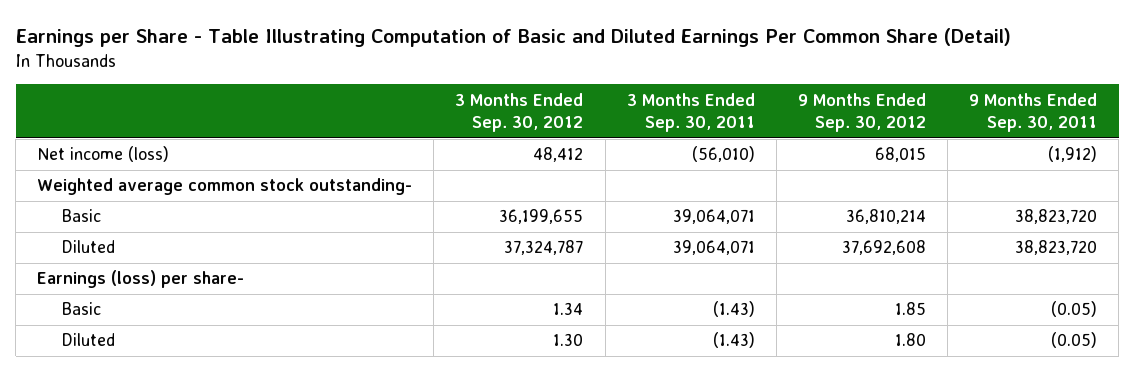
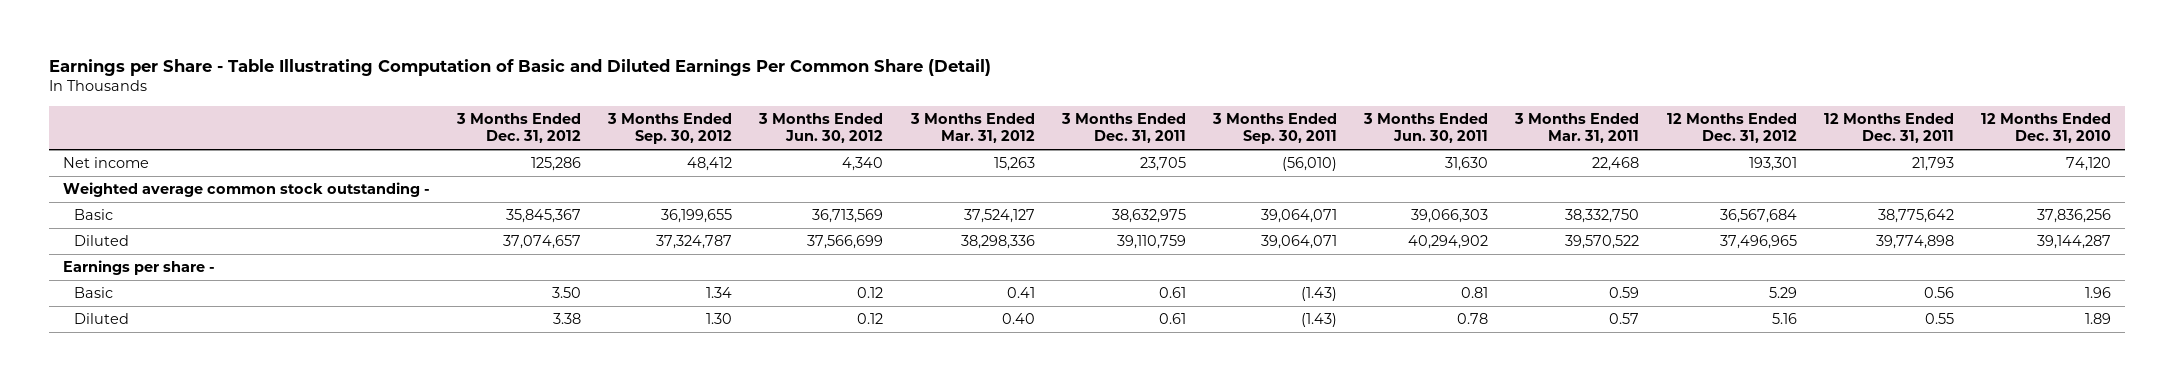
[797,92,926,133] 9 Months Ended Sep. 30, 2012 -> none
[969,92,1098,133] 9 Months Ended Sep. 30, 2011 -> none
none -> [456,112,582,144] 3 Months Ended Dec. 31, 2012
none -> [758,112,884,144] 3 Months Ended Jun. 30, 2012
none -> [909,112,1035,144] 3 Months Ended Mar. 31, 2012
none -> [1060,112,1186,144] 3 Months Ended Dec. 31, 2011
none -> [1363,112,1489,144] 3 Months Ended Jun. 30, 2011
none -> [1514,112,1640,144] 3 Months Ended Mar. 31, 2011
none -> [1666,112,1797,144] 12 Months Ended Dec. 31, 2012
none -> [1823,112,1954,144] 12 Months Ended Dec. 31, 2011
none -> [1980,112,2111,144] 12 Months Ended Dec. 31, 2010
[37,146,170,163] Net income (loss) -> [62,156,149,168] Net income
[37,178,413,196] Weighted average common stock outstanding- -> [62,181,430,197] Weighted average common stock outstanding -
[37,270,245,289] Earnings (loss) per share- -> [62,259,215,275] Earnings per share -

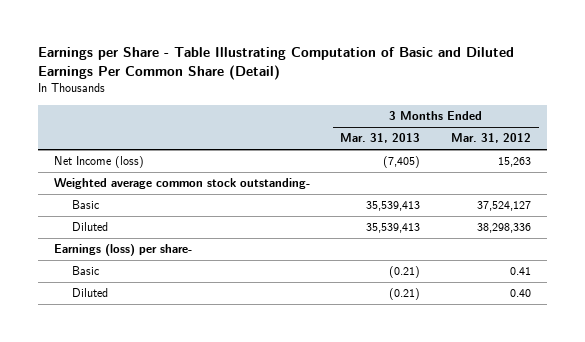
[456,112,582,144] 3 Months Ended Dec. 31, 2012 -> none
[607,112,733,145] 3 Months Ended Sep. 30, 2012 -> none
[758,112,884,144] 3 Months Ended Jun. 30, 2012 -> none
[1060,112,1186,144] 3 Months Ended Dec. 31, 2011 -> none
[1212,112,1338,145] 3 Months Ended Sep. 30, 2011 -> none
[1363,112,1489,144] 3 Months Ended Jun. 30, 2011 -> none
[1514,112,1640,144] 3 Months Ended Mar. 31, 2011 -> none
[1666,112,1797,144] 12 Months Ended Dec. 31, 2012 -> none
[1823,112,1954,144] 12 Months Ended Dec. 31, 2011 -> none
[1980,112,2111,144] 12 Months Ended Dec. 31, 2010 -> none
none -> [340,133,421,144] Mar. 31, 2013
[62,156,149,168] Net income -> [53,156,144,169] Net Income (loss)
[62,181,430,197] Weighted average common stock outstanding - -> [53,178,310,190] Weighted average common stock outstanding-
[62,259,215,275] Earnings per share - -> [53,244,192,257] Earnings (loss) per share-

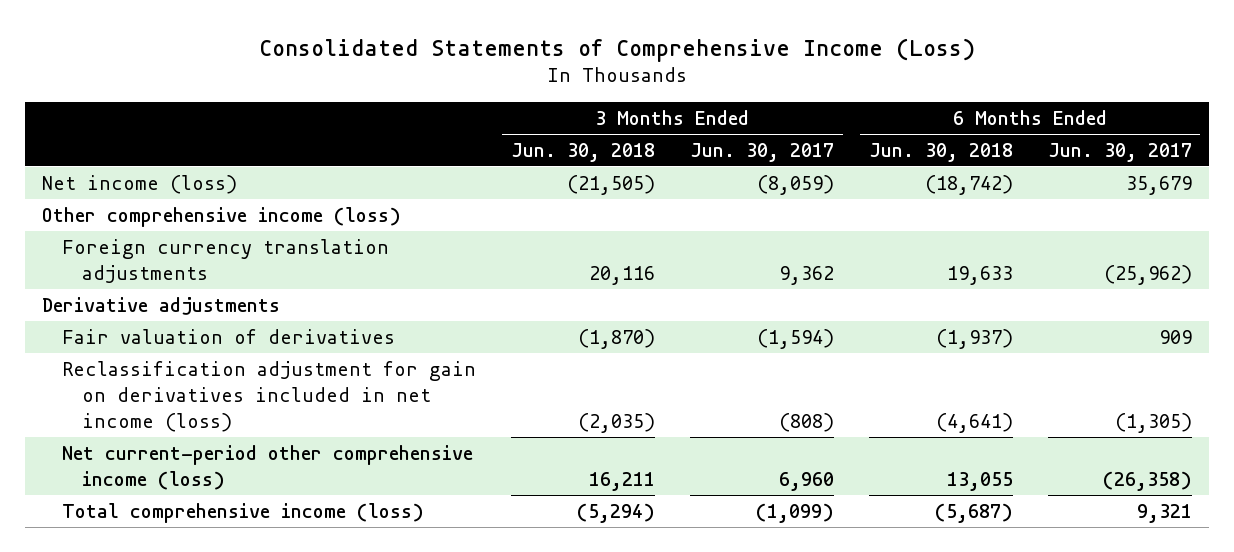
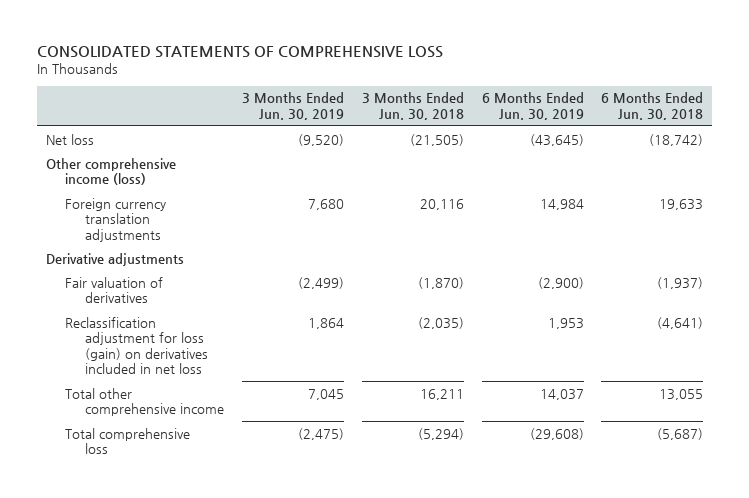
[258,37,975,62] Consolidated Statements of Comprehensive Income (Loss) -> [36,46,443,59] CONSOLIDATED STATEMENTS OF COMPREHENSIVE LOSS
[689,142,834,162] Jun. 30, 2017 -> none
[1047,142,1192,162] Jun. 30, 2017 -> none
none -> [241,92,344,120] 3 Months Ended Jun. 30, 2019
none -> [481,92,584,120] 6 Months Ended Jun. 30, 2019
[42,174,238,194] Net income (loss) -> [45,133,94,145] Net loss
[61,360,476,432] Reclassification adjustment for gain on derivatives included in net income (loss) -> [65,316,208,375] Reclassification adjustment for loss (gain) on derivatives included in net loss
[61,444,473,490] Net current-period other comprehensive income (loss) -> [65,387,224,417] Total other comprehensive income
[61,502,424,523] Total comprehensive income (loss) -> [65,427,191,455] Total comprehensive loss

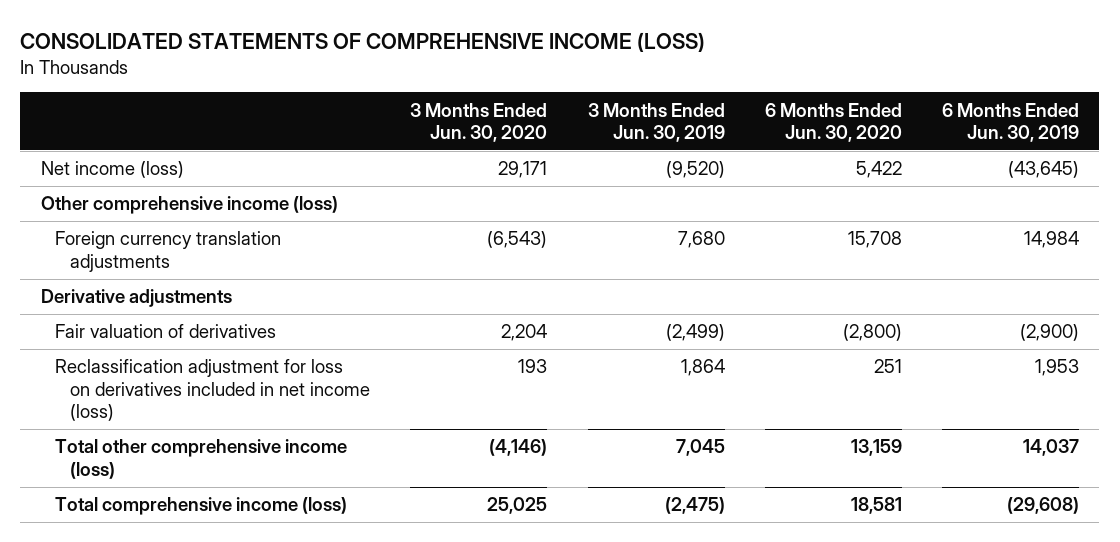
[36,46,443,59] CONSOLIDATED STATEMENTS OF COMPREHENSIVE LOSS -> [20,32,706,53] CONSOLIDATED STATEMENTS OF COMPREHENSIVE INCOME (LOSS)
[361,92,464,120] 3 Months Ended Jun. 30, 2018 -> none
[601,92,704,120] 6 Months Ended Jun. 30, 2018 -> none
none -> [410,102,548,142] 3 Months Ended Jun. 30, 2020
none -> [764,102,902,142] 6 Months Ended Jun. 30, 2020
[45,133,94,145] Net loss -> [40,161,184,179] Net income (loss)
[65,316,208,375] Reclassification adjustment for loss (gain) on derivatives included in net loss -> [55,359,370,422] Reclassification adjustment for loss on derivatives included in net income (loss)
[65,387,224,417] Total other comprehensive income -> [55,439,348,479] Total other comprehensive income (loss)
[65,427,191,455] Total comprehensive loss -> [55,497,348,516] Total comprehensive income (loss)

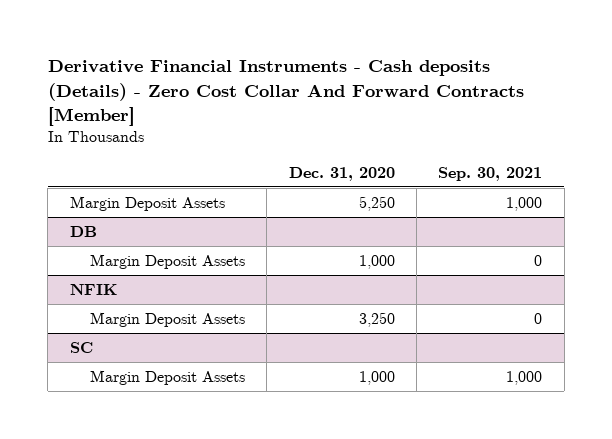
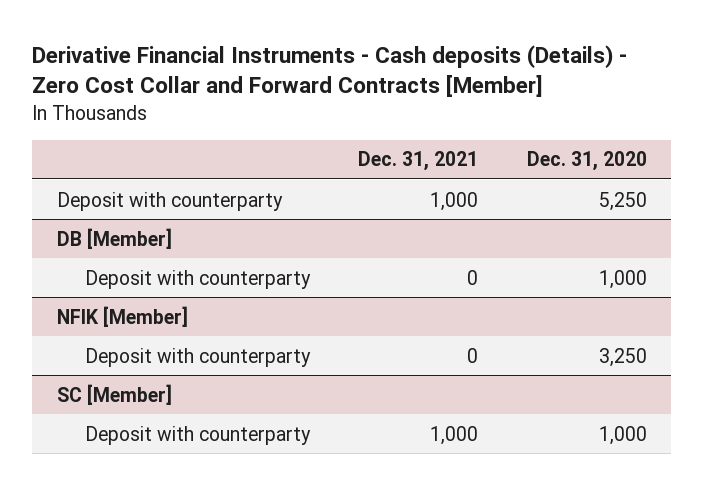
[47,60,524,126] Derivative Financial Instruments - Cash deposits (Details) - Zero Cost Collar And Forward Contracts [Member] -> [32,44,628,98] Derivative Financial Instruments - Cash deposits (Details) - Zero Cost Collar and Forward Contracts [Member]
[438,166,543,181] Sep. 30, 2021 -> none
none -> [358,151,479,172] Dec. 31, 2021
[69,195,225,211] Margin Deposit Assets -> [56,191,283,211] Deposit with counterparty
[69,225,97,237] DB -> [56,227,172,249] DB [Member]
[89,253,245,269] Margin Deposit Assets -> [84,269,311,289] Deposit with counterparty
[69,283,117,295] NFIK -> [56,305,188,327] NFIK [Member]
[89,311,245,327] Margin Deposit Assets -> [84,347,311,367] Deposit with counterparty
[69,341,93,353] SC -> [56,383,172,405] SC [Member]
[89,369,245,385] Margin Deposit Assets -> [84,425,311,445] Deposit with counterparty

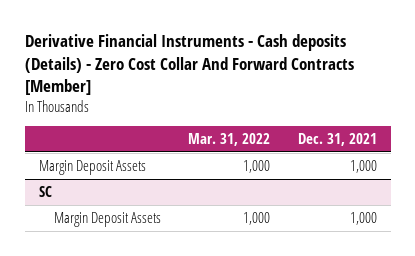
[32,44,628,98] Derivative Financial Instruments - Cash deposits (Details) - Zero Cost Collar and Forward Contracts [Member] -> [24,34,354,96] Derivative Financial Instruments - Cash deposits (Details) - Zero Cost Collar And Forward Contracts [Member]
[527,151,648,172] Dec. 31, 2020 -> none
none -> [188,132,271,146] Mar. 31, 2022
[56,305,188,327] NFIK [Member] -> none
[84,347,311,367] Deposit with counterparty -> none
[56,383,172,405] SC [Member] -> none
[84,425,311,445] Deposit with counterparty -> none
[56,191,283,211] Deposit with counterparty -> [38,159,146,175] Margin Deposit Assets
[56,227,172,249] DB [Member] -> [38,185,52,197] SC
[84,269,311,289] Deposit with counterparty -> [53,211,161,227] Margin Deposit Assets
[467,269,479,285] 0 -> [349,211,377,225] 1,000

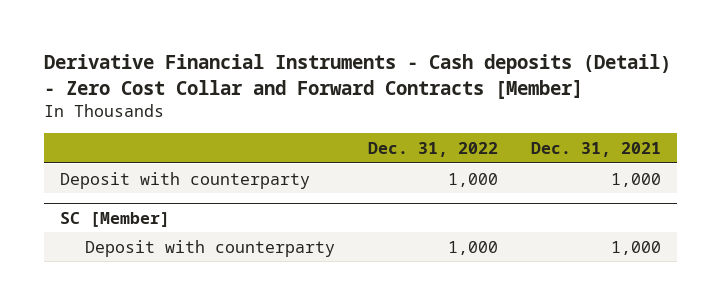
[24,34,354,96] Derivative Financial Instruments - Cash deposits (Details) - Zero Cost Collar And Forward Contracts [Member] -> [43,54,671,99] Derivative Financial Instruments - Cash deposits (Detail) - Zero Cost Collar and Forward Contracts [Member]
[188,132,271,146] Mar. 31, 2022 -> none
none -> [367,142,498,158] Dec. 31, 2022
[38,159,146,175] Margin Deposit Assets -> [60,171,311,189] Deposit with counterparty
[38,185,52,197] SC -> [60,211,171,227] SC [Member]
[53,211,161,227] Margin Deposit Assets -> [84,239,335,257] Deposit with counterparty

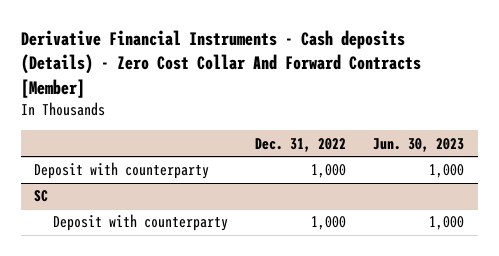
[43,54,671,99] Derivative Financial Instruments - Cash deposits (Detail) - Zero Cost Collar and Forward Contracts [Member] -> [20,30,421,98] Derivative Financial Instruments - Cash deposits (Details) - Zero Cost Collar And Forward Contracts [Member]
[530,142,661,158] Dec. 31, 2021 -> none
none -> [373,137,465,152] Jun. 30, 2023
[60,211,171,227] SC [Member] -> [34,190,49,203] SC

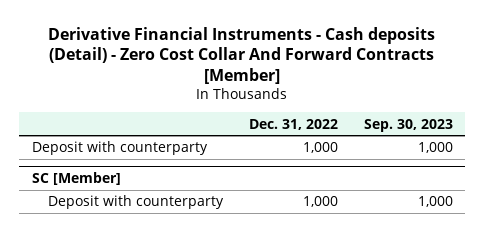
[20,30,421,98] Derivative Financial Instruments - Cash deposits (Details) - Zero Cost Collar And Forward Contracts [Member] -> [48,26,436,85] Derivative Financial Instruments - Cash deposits (Detail) - Zero Cost Collar And Forward Contracts [Member]
[373,137,465,152] Jun. 30, 2023 -> none
none -> [363,118,453,132] Sep. 30, 2023
[34,190,49,203] SC -> [31,172,121,186] SC [Member]

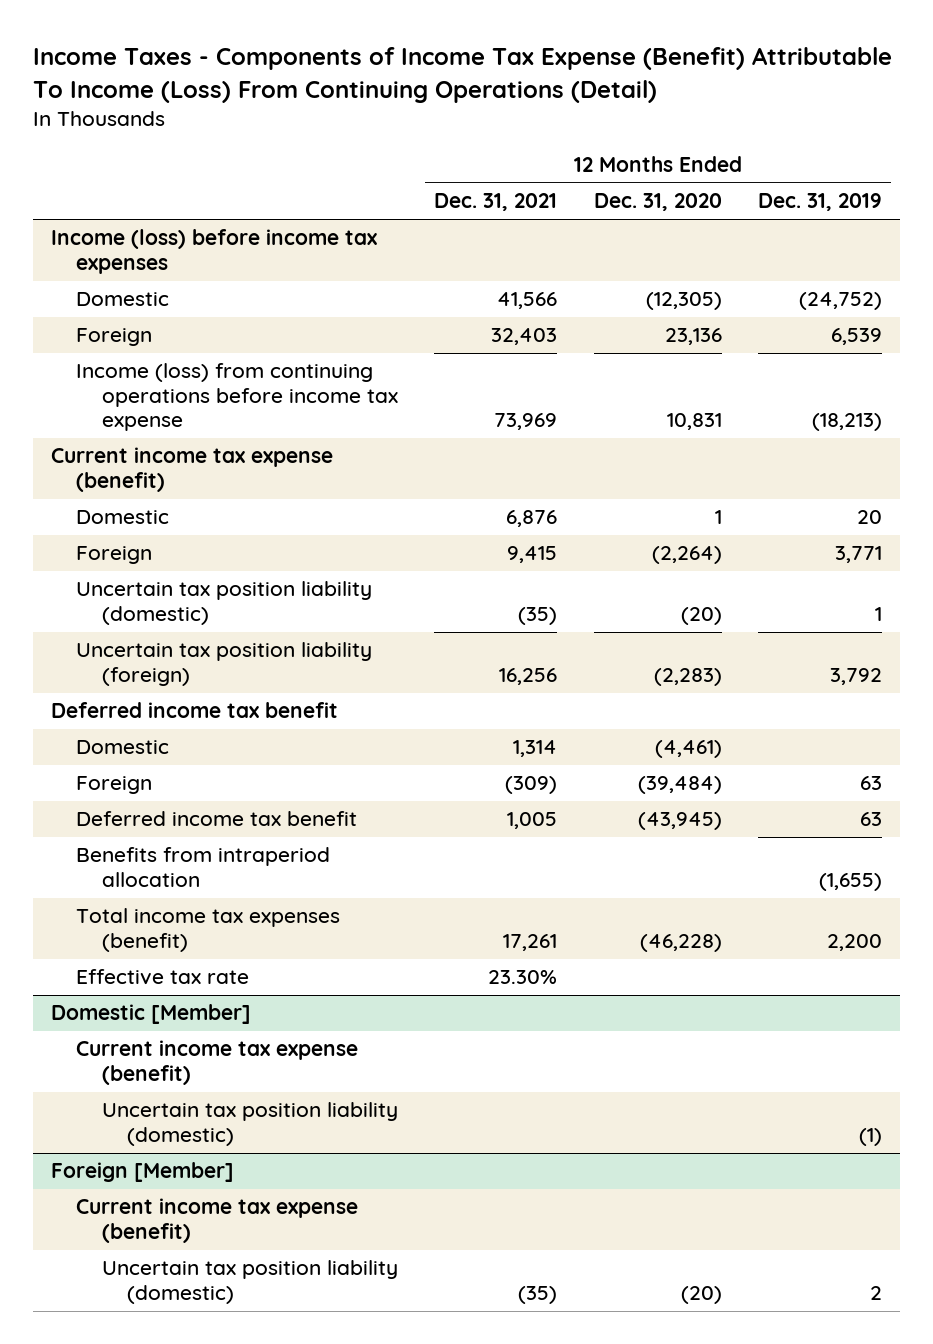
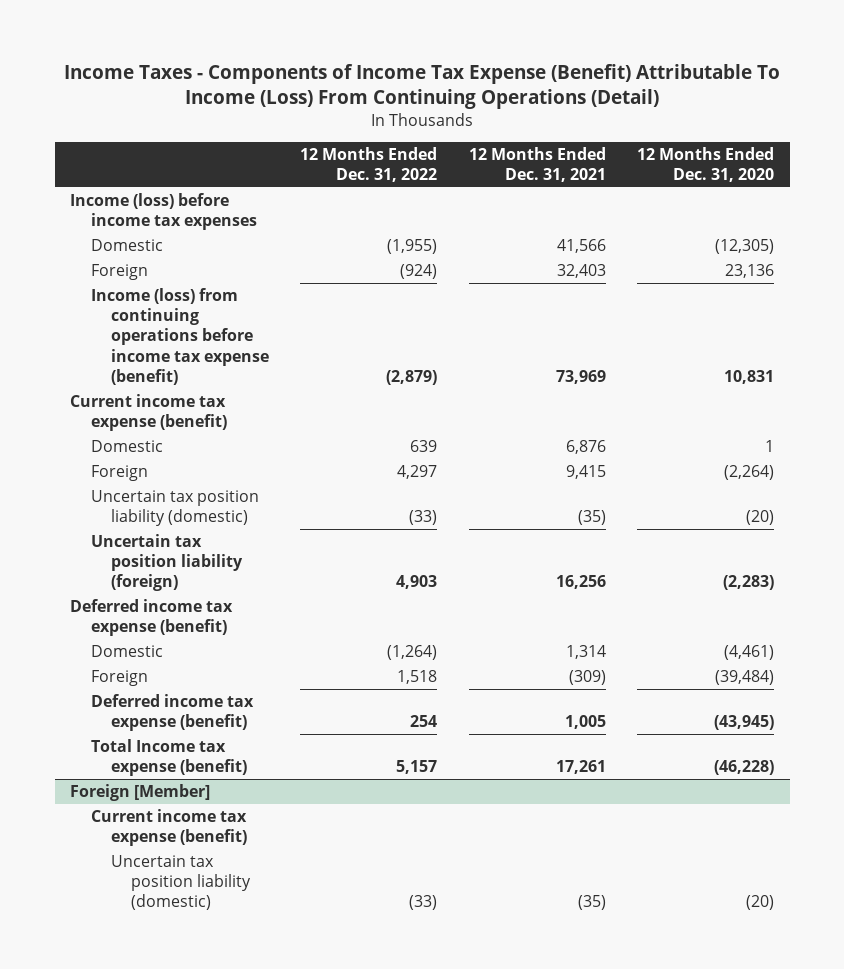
[758,193,883,212] Dec. 31, 2019 -> none
none -> [300,146,438,182] 12 Months Ended Dec. 31, 2022
[76,363,398,432] Income (loss) from continuing operations before income tax expense -> [90,288,269,385] Income (loss) from continuing operations before income tax expense (benefit)
[51,702,339,719] Deferred income tax benefit -> [70,599,234,637] Deferred income tax expense (benefit)
[76,847,331,887] Benefits from intraperiod allocation -> none
[76,969,250,986] Effective tax rate -> none
[51,1004,252,1025] Domestic [Member] -> none
[76,1040,359,1085] Current income tax expense (benefit) -> none
[101,1102,398,1146] Uncertain tax position liability (domestic) -> none
[76,811,358,827] Deferred income tax benefit -> [90,694,254,732] Deferred income tax expense (benefit)
[76,908,341,952] Total income tax expenses (benefit) -> [90,739,247,777] Total Income tax expense (benefit)

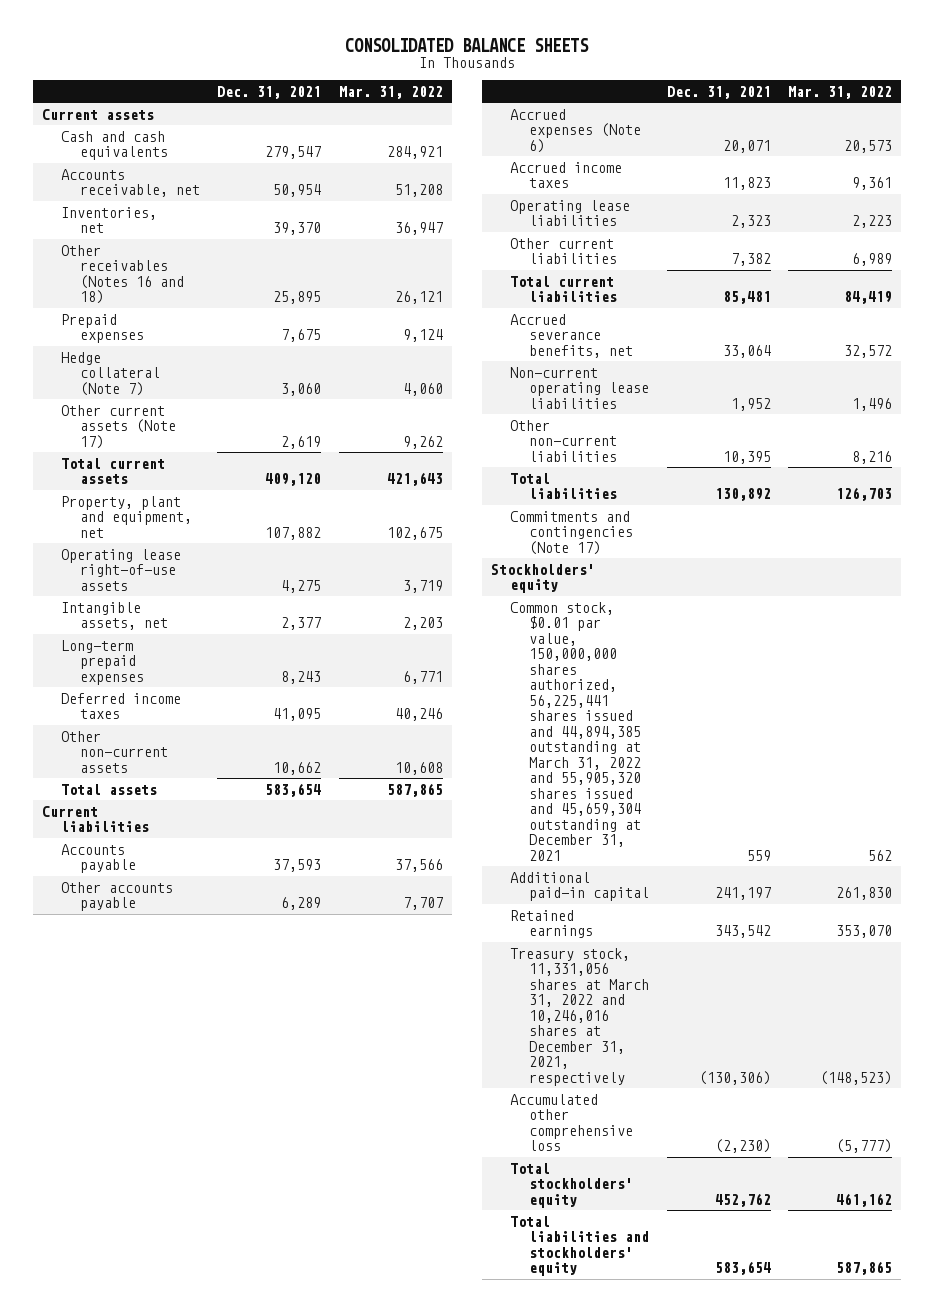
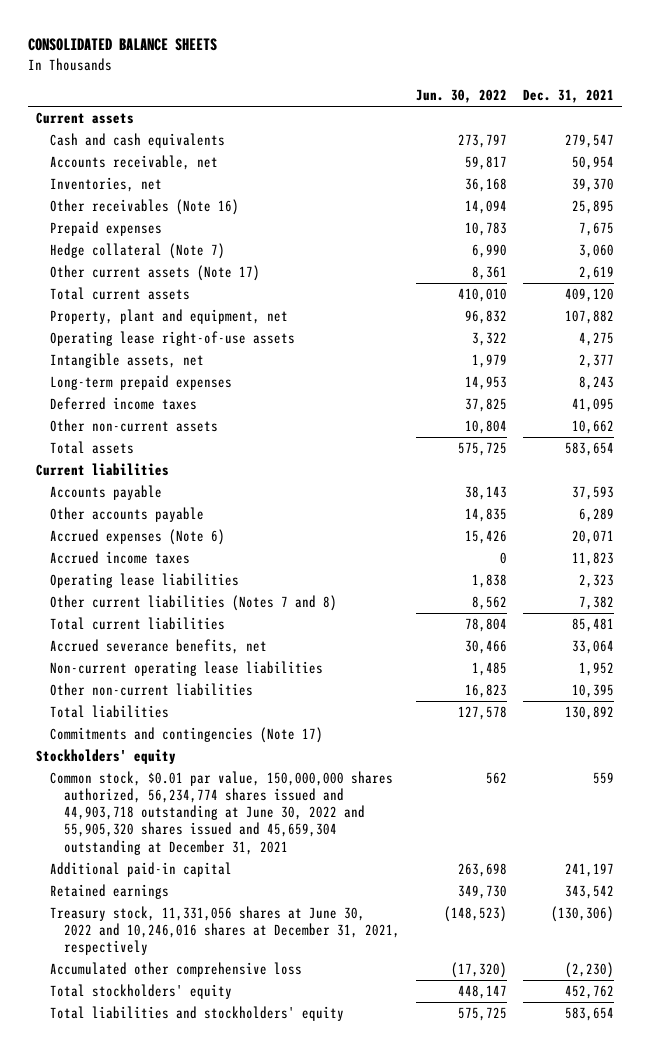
[339,85,444,99] Mar. 31, 2022 -> none
none -> [415,89,507,104] Jun. 30, 2022
[60,244,184,305] Other receivables (Notes 16 and 18) -> [49,199,239,216] Other receivables (Note 16)
[510,237,617,265] Other current liabilities -> [49,595,337,612] Other current liabilities (Notes 7 and 8)
[510,601,641,861] Common stock, $0.01 par value, 150,000,000 shares authorized, 56,225,441 shares issued and 44,894,385 outstanding at March 31, 2022 and 55,905,320 shares issued and 45,659,304 outstanding at December 31, 2021 -> [49,771,393,855] Common stock, $0.01 par value, 150,000,000 shares authorized, 56,234,774 shares issued and 44,903,718 outstanding at June 30, 2022 and 55,905,320 shares issued and 45,659,304 outstanding at December 31, 2021
[510,947,649,1086] Treasury stock, 11,331,056 shares at March 31, 2022 and 10,246,016 shares at December 31, 2021, respectively -> [49,906,400,956] Treasury stock, 11,331,056 shares at June 30, 2022 and 10,246,016 shares at December 31, 2021, respectively

